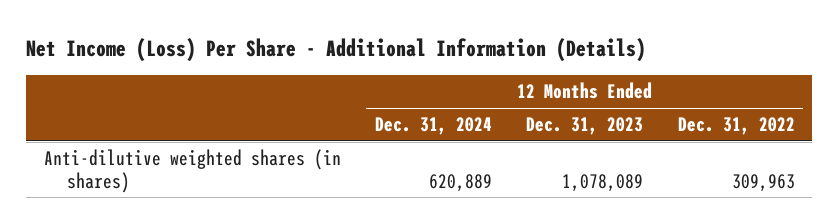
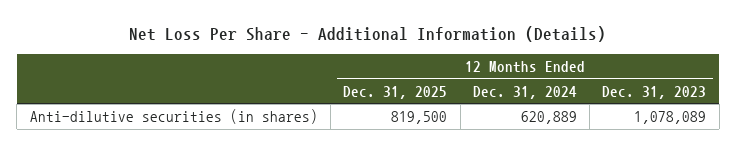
[26,38,647,63] Net Income (Loss) Per Share - Additional Information (Details) -> [129,26,607,43] Net Loss Per Share - Additional Information (Details)
[677,117,795,136] Dec. 31, 2022 -> none
none -> [343,85,448,99] Dec. 31, 2025
[43,149,341,193] Anti-dilutive weighted shares (in shares) -> [29,108,318,124] Anti-dilutive securities (in shares)

